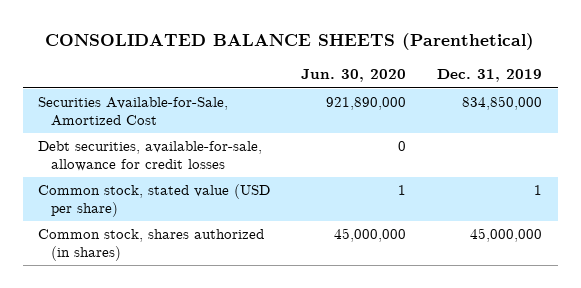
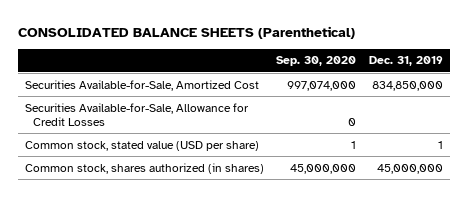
[301,69,407,83] Jun. 30, 2020 -> none
none -> [276,56,357,67] Sep. 30, 2020
[38,141,263,171] Debt securities, available-for-sale, allowance for credit losses -> [24,102,249,126] Securities Available-for-Sale, Allowance for Credit Losses

